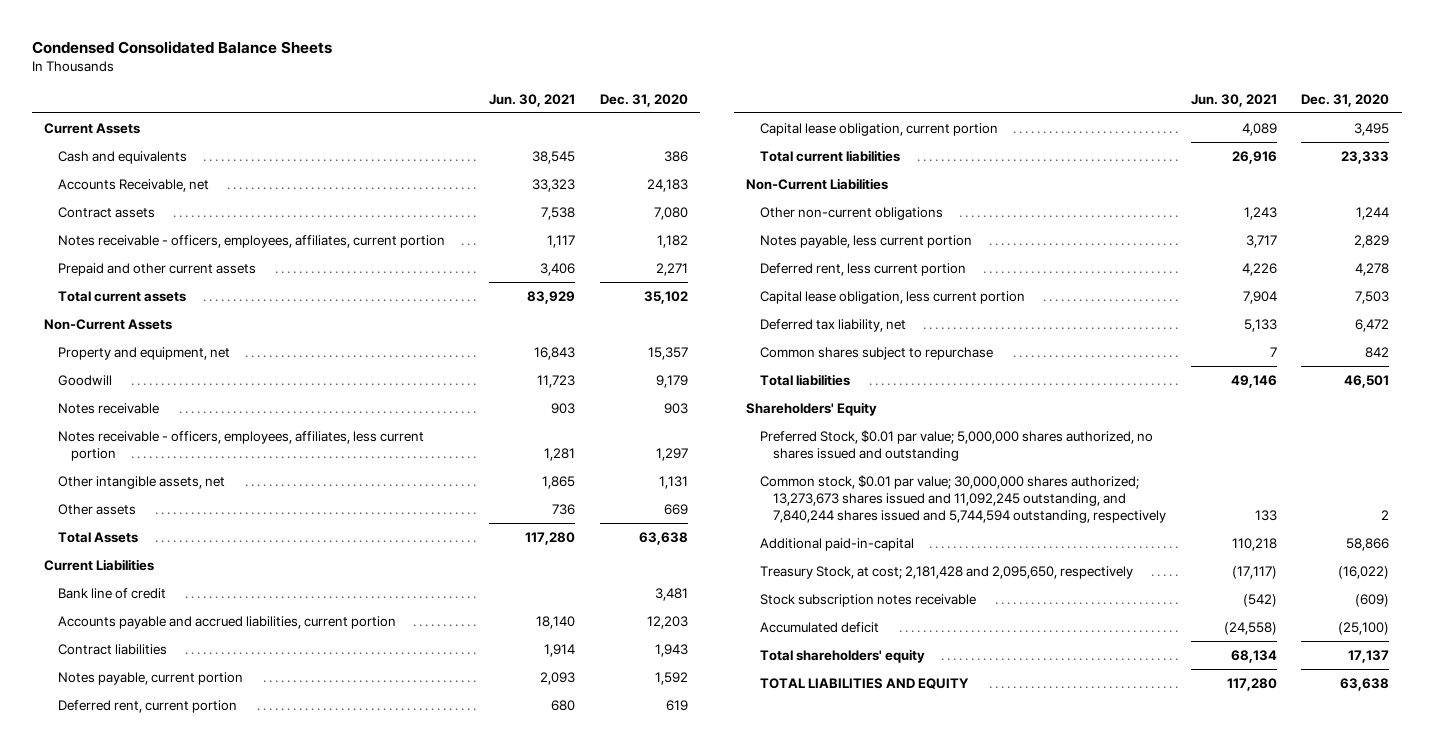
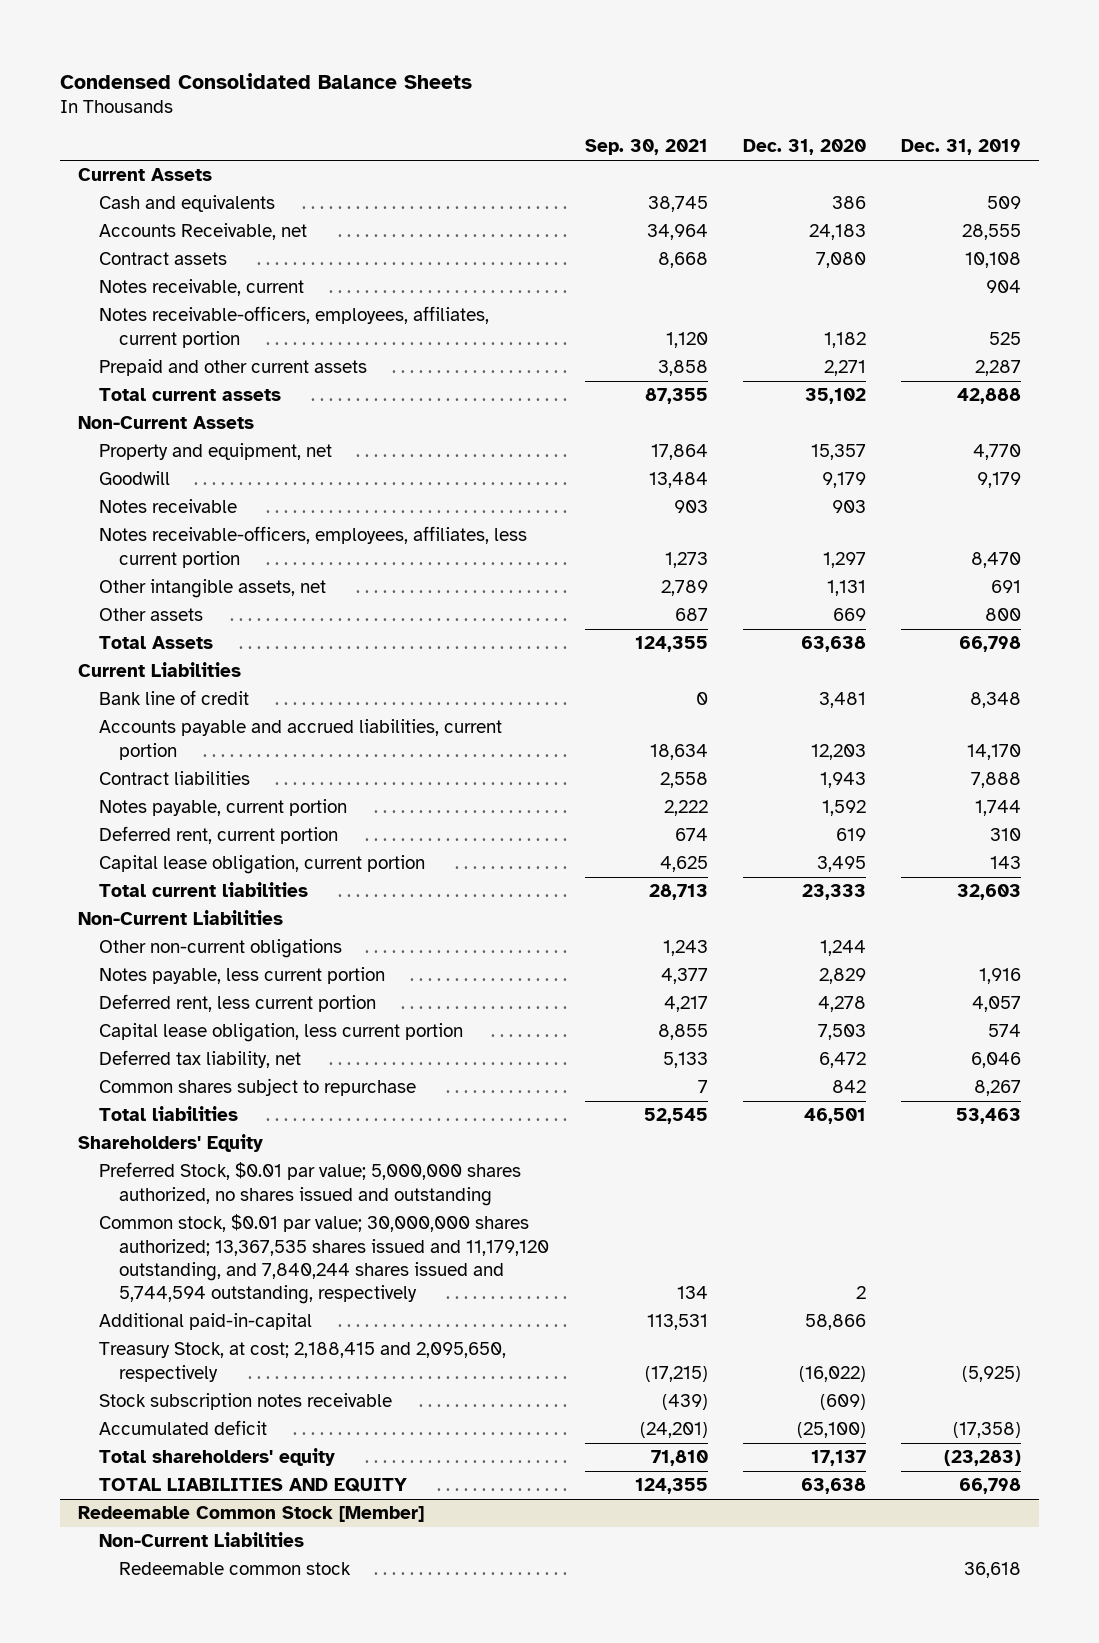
[488,93,575,107] Jun. 30, 2021 -> none
none -> [584,139,708,156] Sep. 30, 2021
none -> [901,139,1022,156] Dec. 31, 2019
none -> [98,279,304,297] Notes receivable, current
[57,234,445,248] Notes receivable - officers, employees, affiliates, current portion -> [98,306,489,348] Notes receivable-officers, employees, affiliates, current portion
[57,430,424,461] Notes receivable - officers, employees, affiliates, less current portion -> [98,526,527,568] Notes receivable-officers, employees, affiliates, less current portion
[759,474,1166,523] Common stock, $0.01 par value; 30,000,000 shares authorized; 13,273,673 shares issued and 11,092,245 outstanding, and 7,840,244 shares issued and 5,744,594 outstanding, respectively -> [98,1214,550,1305] Common stock, $0.01 par value; 30,000,000 shares authorized; 13,367,535 shares issued and 11,179,120 outstanding, and 7,840,244 shares issued and 5,744,594 outstanding, respectively
[759,565,1133,579] Treasury Stock, at cost; 2,181,428 and 2,095,650, respectively -> [98,1342,506,1382] Treasury Stock, at cost; 2,188,415 and 2,095,650, respectively
none -> [77,1506,424,1523] Redeemable Common Stock [Member]
none -> [98,1532,304,1548] Non-Current Liabilities
none -> [119,1562,352,1576] Redeemable common stock

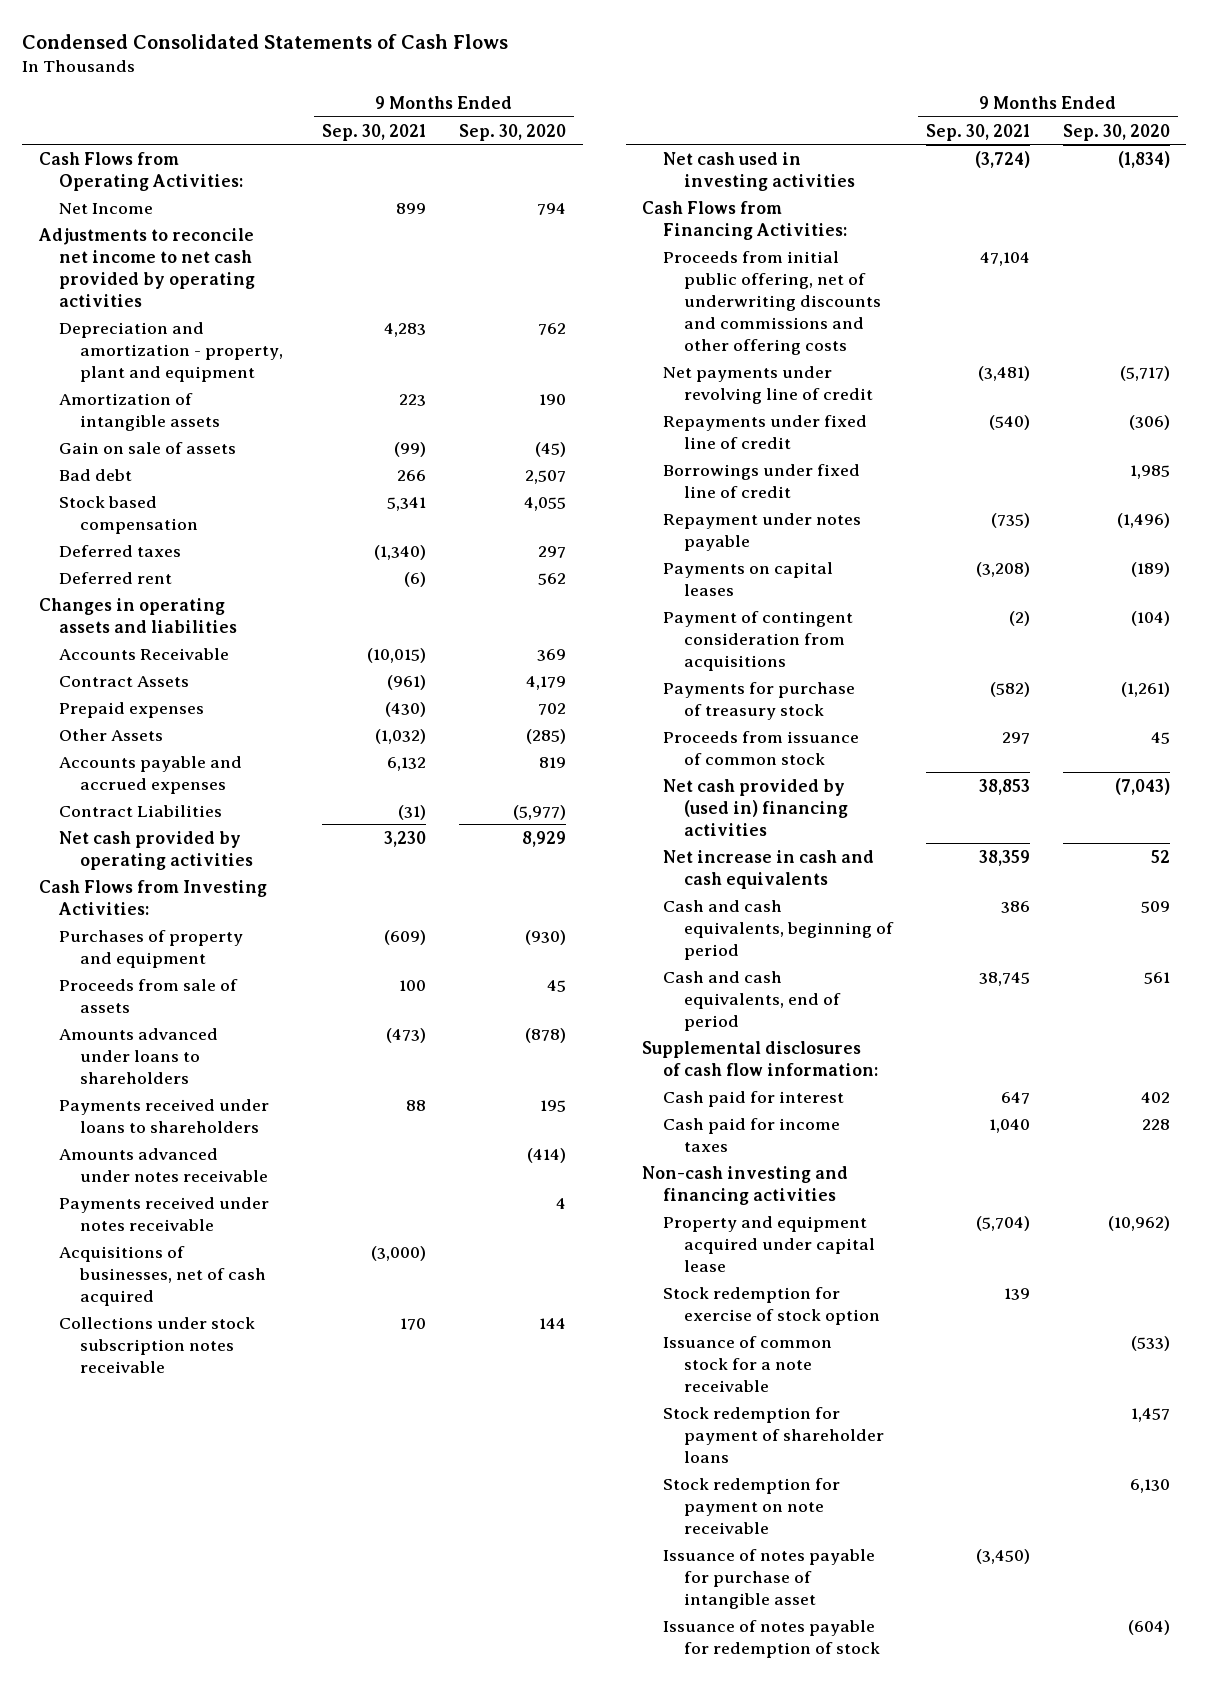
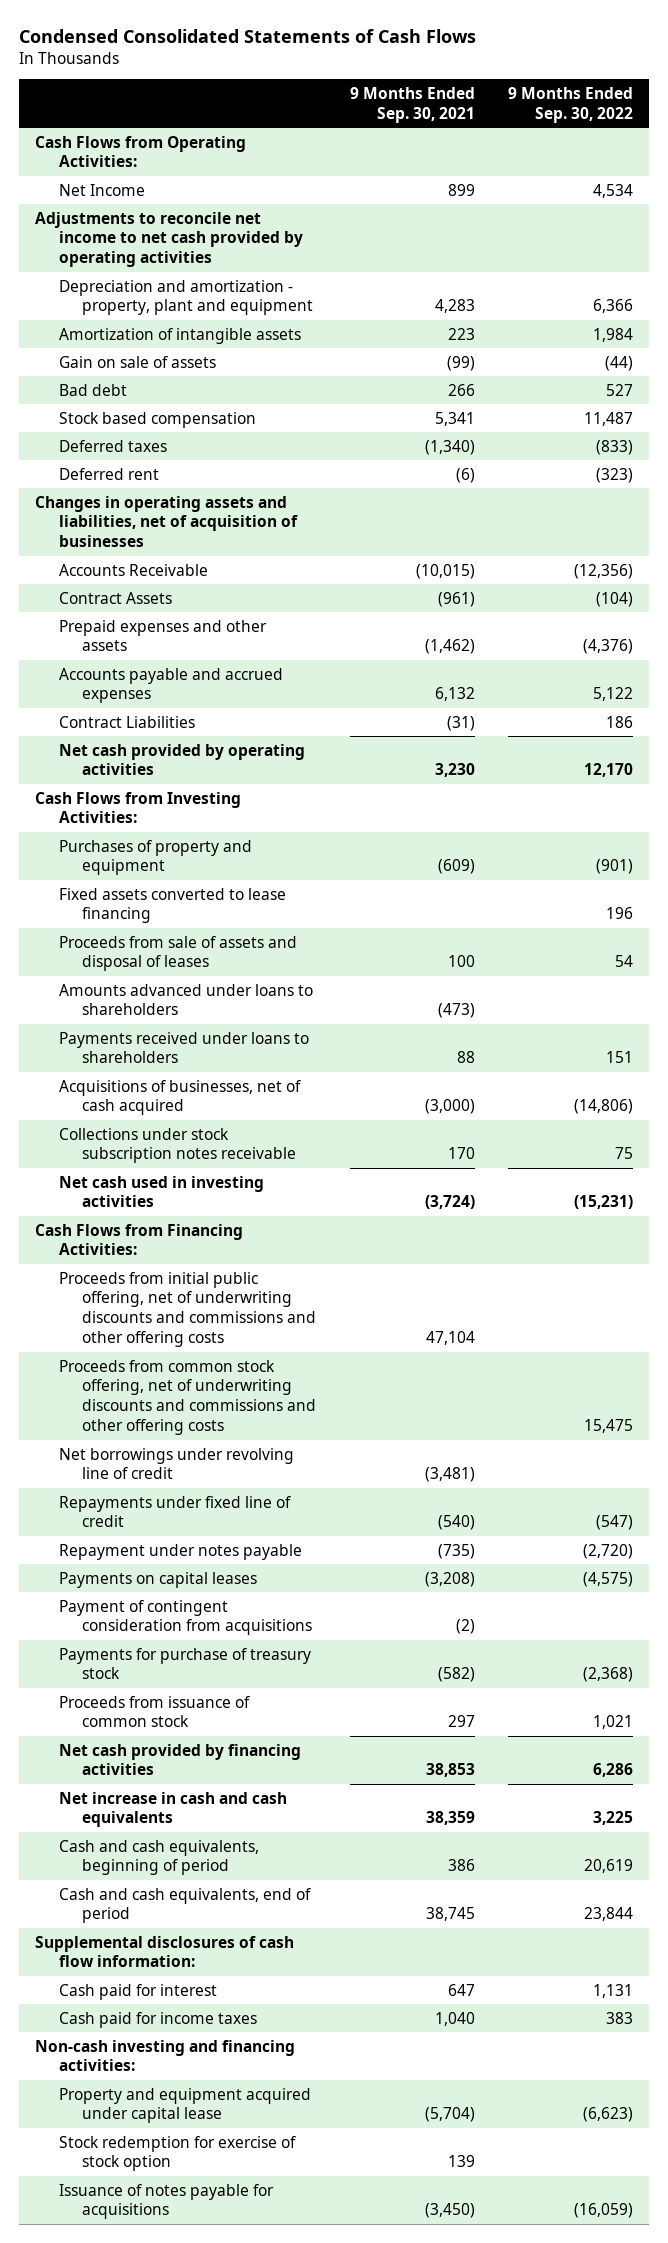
[459,123,567,141] Sep. 30, 2020 -> none
none -> [507,87,633,123] 9 Months Ended Sep. 30, 2022
[38,597,238,633] Changes in operating assets and liabilities -> [35,495,298,548] Changes in operating assets and liabilities, net of acquisition of businesses
[59,701,205,718] Prepaid expenses -> none
[59,728,164,741] Other Assets -> none
none -> [58,619,267,652] Prepaid expenses and other assets
none -> [58,887,286,924] Fixed assets converted to lease financing
[59,978,239,1013] Proceeds from sale of assets -> [58,935,297,972] Proceeds from sale of assets and disposal of leases
[59,1147,269,1182] Amounts advanced under notes receivable -> none
[59,1196,270,1231] Payments received under notes receivable -> none
none -> [58,1359,317,1435] Proceeds from common stock offering, net of underwriting discounts and commissions and other offering costs
[663,365,874,404] Net payments under revolving line of credit -> [58,1447,294,1480] Net borrowings under revolving line of credit
[663,463,861,498] Borrowings under fixed line of credit -> none
[663,778,849,836] Net cash provided by (used in) financing activities -> [58,1743,301,1776] Net cash provided by financing activities
[642,1165,849,1205] Non-cash investing and financing activities -> [35,2039,296,2072] Non-cash investing and financing activities:
[663,1335,833,1392] Issuance of common stock for a note receivable -> none
[663,1406,885,1463] Stock redemption for payment of shareholder loans -> none
[663,1477,841,1534] Stock redemption for payment on note receivable -> none
[663,1619,881,1658] Issuance of notes payable for redemption of stock -> none
[663,1548,876,1609] Issuance of notes payable for purchase of intangible asset -> [58,2183,274,2220] Issuance of notes payable for acquisitions

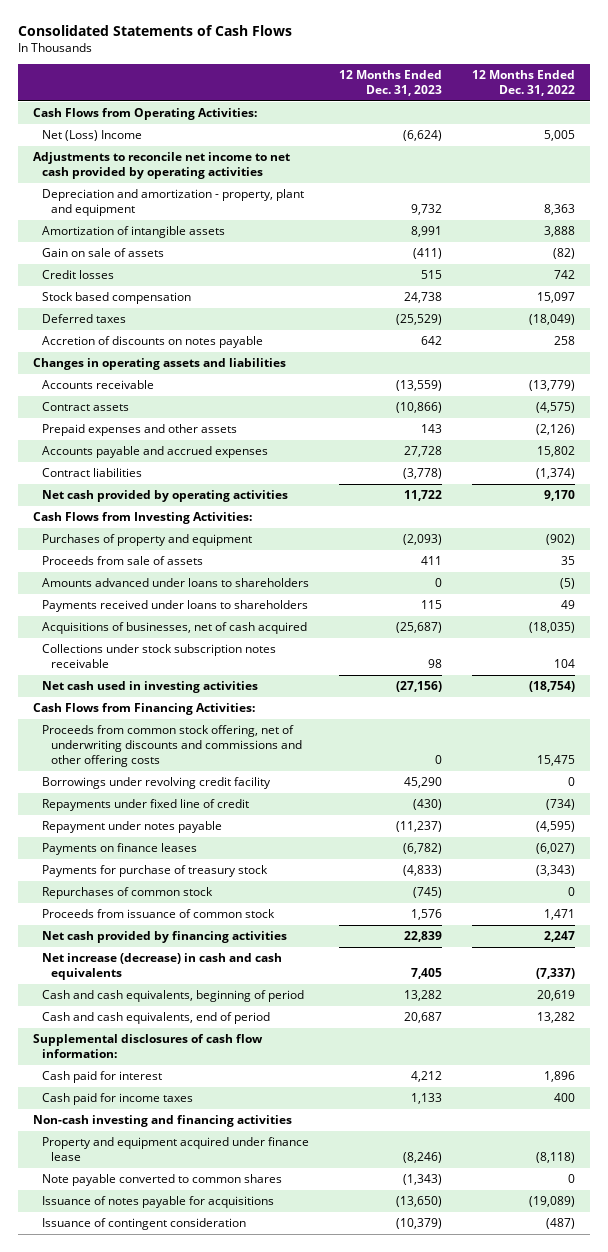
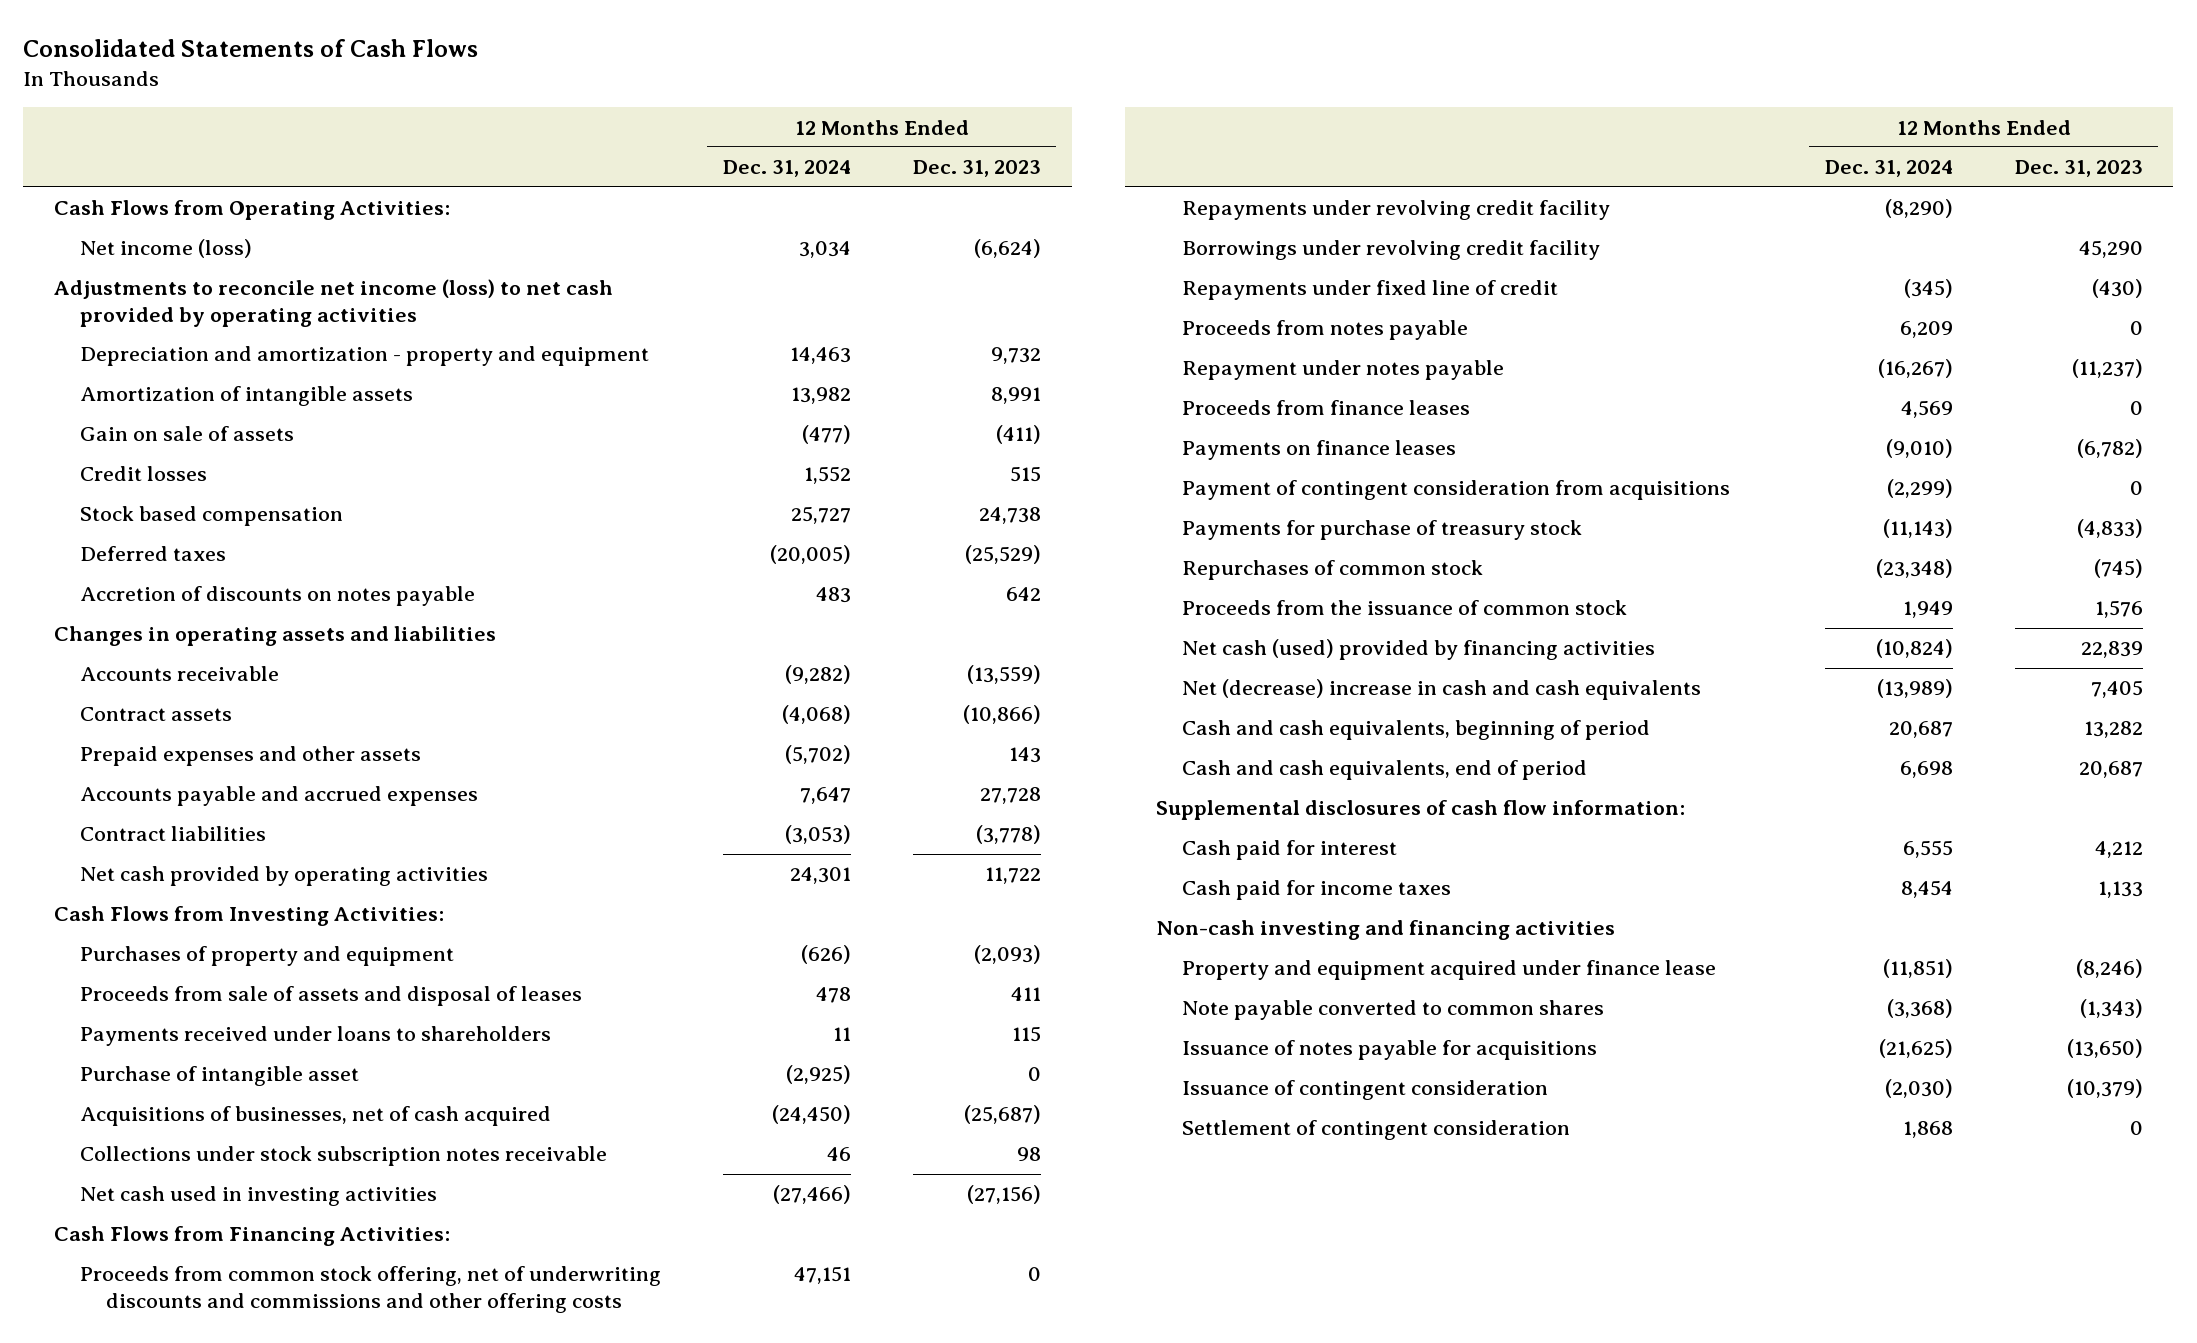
[472,70,576,97] 12 Months Ended Dec. 31, 2022 -> none
none -> [722,160,851,178] Dec. 31, 2024
[42,129,143,141] Net (Loss) Income -> [80,239,253,259] Net income (loss)
[32,151,290,180] Adjustments to reconcile net income to net cash provided by operating activities -> [54,279,614,327] Adjustments to reconcile net income (loss) to net cash provided by operating activities
[42,188,305,217] Depreciation and amortization - property, plant and equipment -> [80,346,650,367] Depreciation and amortization - property and equipment
[42,577,310,587] Amounts advanced under loans to shareholders -> none
[42,555,204,565] Proceeds from sale of assets -> [80,986,583,1007] Proceeds from sale of assets and disposal of leases
none -> [80,1066,360,1087] Purchase of intangible asset
none -> [1182,200,1611,221] Repayments under revolving credit facility
none -> [1182,320,1469,341] Proceeds from notes payable
none -> [1182,400,1471,416] Proceeds from finance leases
none -> [1182,480,1731,501] Payment of contingent consideration from acquisitions
[42,908,276,918] Proceeds from issuance of common stock -> [1182,600,1628,616] Proceeds from the issuance of common stock
[42,930,288,943] Net cash provided by financing activities -> [1182,639,1656,661] Net cash (used) provided by financing activities
[42,952,283,981] Net increase (decrease) in cash and cash equivalents -> [1182,679,1702,701] Net (decrease) increase in cash and cash equivalents
none -> [1182,1120,1571,1141] Settlement of contingent consideration

